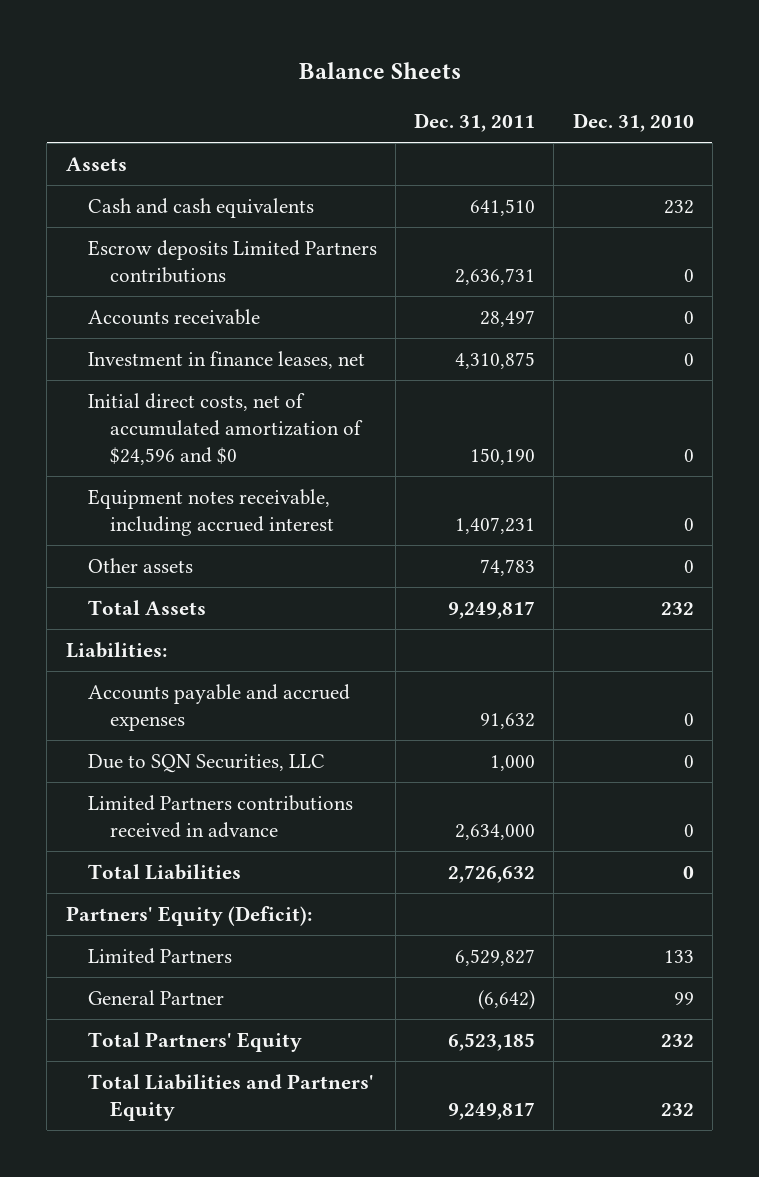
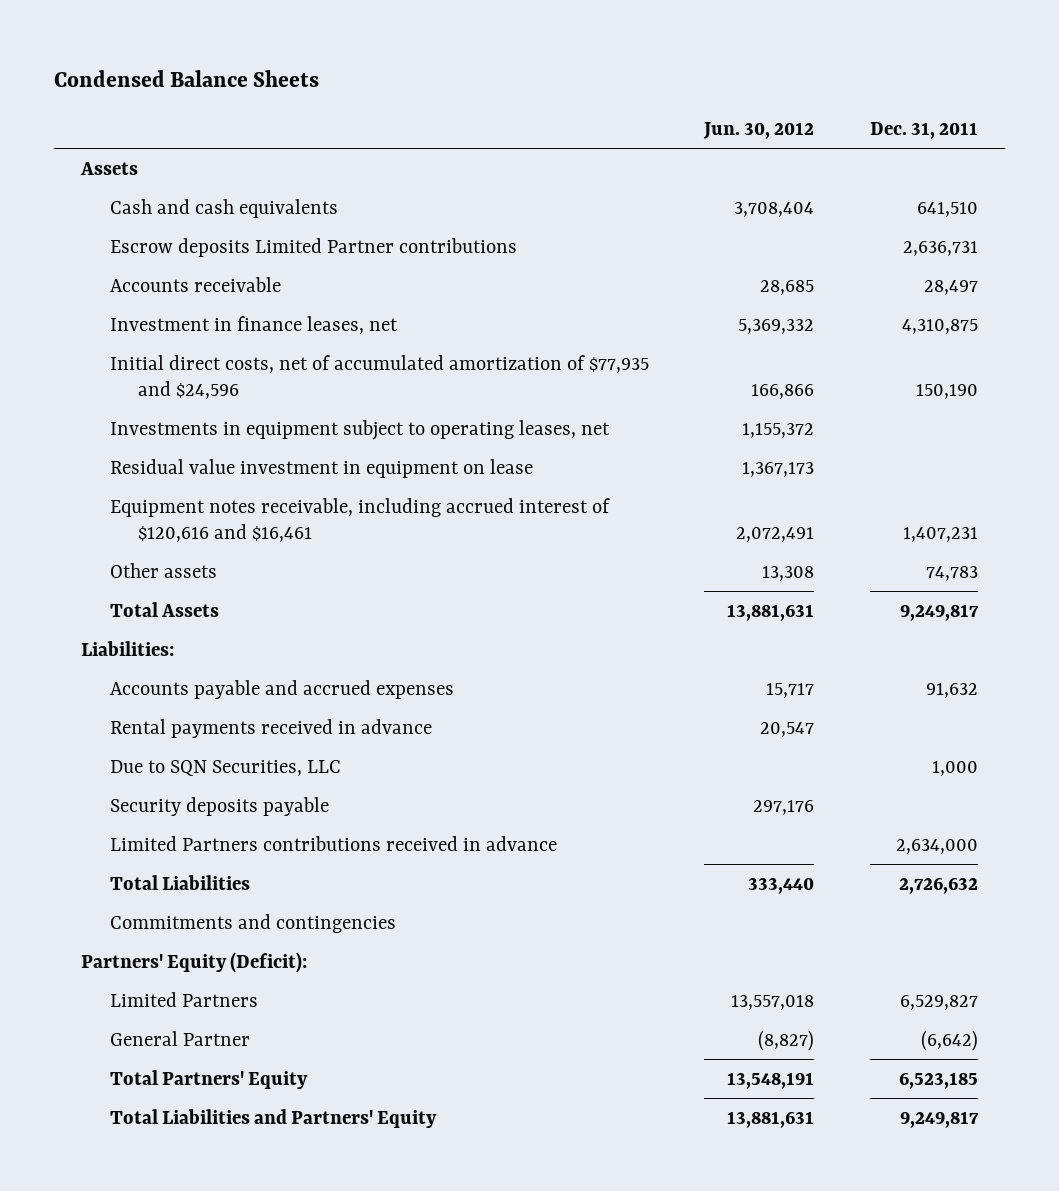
[298,62,461,80] Balance Sheets -> [53,70,319,88] Condensed Balance Sheets
[572,113,694,133] Dec. 31, 2010 -> none
none -> [703,121,815,139] Jun. 30, 2012
[87,239,377,283] Escrow deposits Limited Partners contributions -> [109,237,517,257] Escrow deposits Limited Partner contributions
[87,392,363,465] Initial direct costs, net of accumulated amortization of $24,596 and $0 -> [109,354,649,399] Initial direct costs, net of accumulated amortization of $77,935 and $24,596
none -> [109,419,610,440] Investments in equipment subject to operating leases, net
none -> [109,458,533,478] Residual value investment in equipment on lease
[87,488,334,536] Equipment notes receivable, including accrued interest -> [109,497,610,542] Equipment notes receivable, including accrued interest of $120,616 and $16,461
none -> [109,718,432,738] Rental payments received in advance
none -> [109,796,329,816] Security deposits payable
none -> [109,913,396,933] Commitments and contingencies

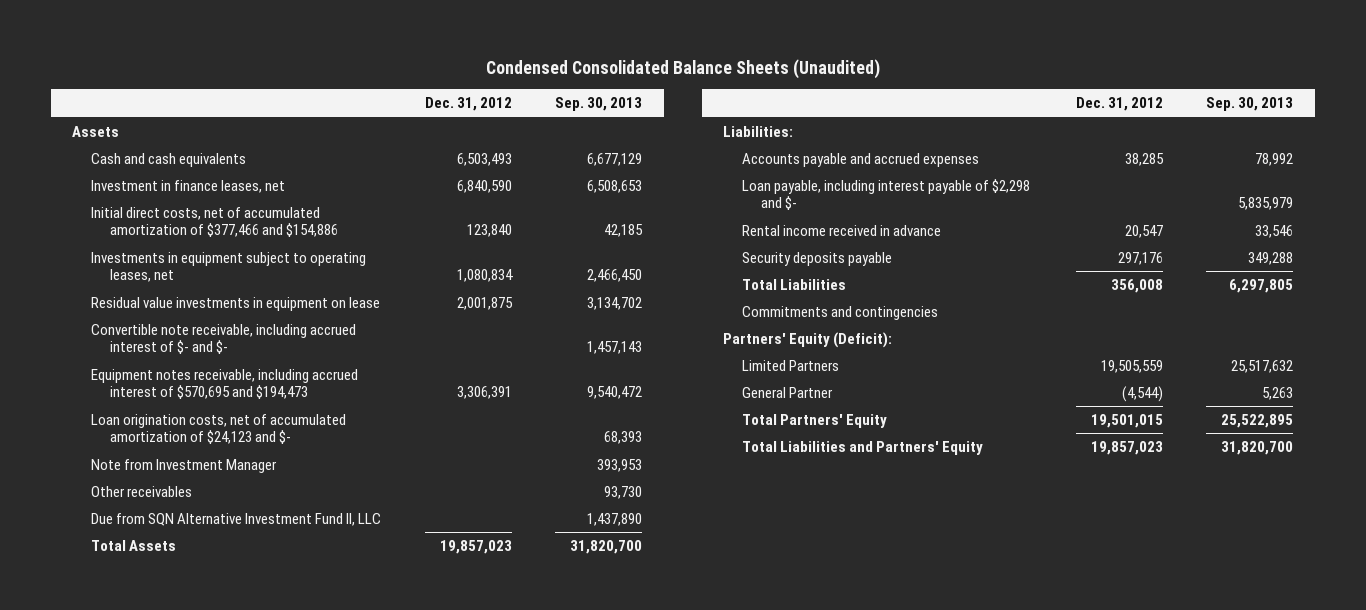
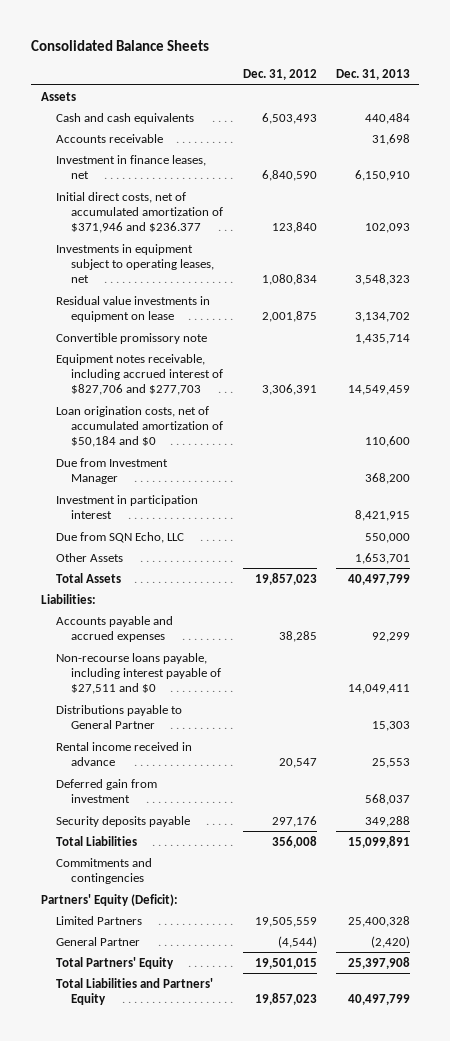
[485,59,880,80] Condensed Consolidated Balance Sheets (Unaudited) -> [31,39,210,51] Consolidated Balance Sheets
[555,97,643,112] Sep. 30, 2013 -> none
none -> [335,69,410,81] Dec. 31, 2013
none -> [56,133,164,143] Accounts receivable
[91,207,338,238] Initial direct costs, net of accumulated amortization of $377,466 and $154,886 -> [56,191,224,234] Initial direct costs, net of accumulated amortization of $371,946 and $236.377
[91,486,193,498] Other receivables -> none
[91,324,357,355] Convertible note receivable, including accrued interest of $- and $- -> [56,332,208,344] Convertible promissory note
[91,369,359,400] Equipment notes receivable, including accrued interest of $570,695 and $194,473 -> [56,353,224,396] Equipment notes receivable, including accrued interest of $827,706 and $277,703
[91,414,347,445] Loan origination costs, net of accumulated amortization of $24,123 and $- -> [56,405,224,448] Loan origination costs, net of accumulated amortization of $50,184 and $0
[91,459,278,474] Note from Investment Manager -> [56,457,169,485] Due from Investment Manager
none -> [56,494,199,520] Investment in participation interest
[91,513,382,527] Due from SQN Alternative Investment Fund II, LLC -> [56,531,185,543] Due from SQN Echo, LLC
none -> [56,552,124,562] Other Assets
[742,179,1031,211] Loan payable, including interest payable of $2,298 and $- -> [56,652,222,695] Non-recourse loans payable, including interest payable of $27,511 and $0
none -> [56,704,183,730] Distributions payable to General Partner
none -> [56,778,158,804] Deferred gain from investment

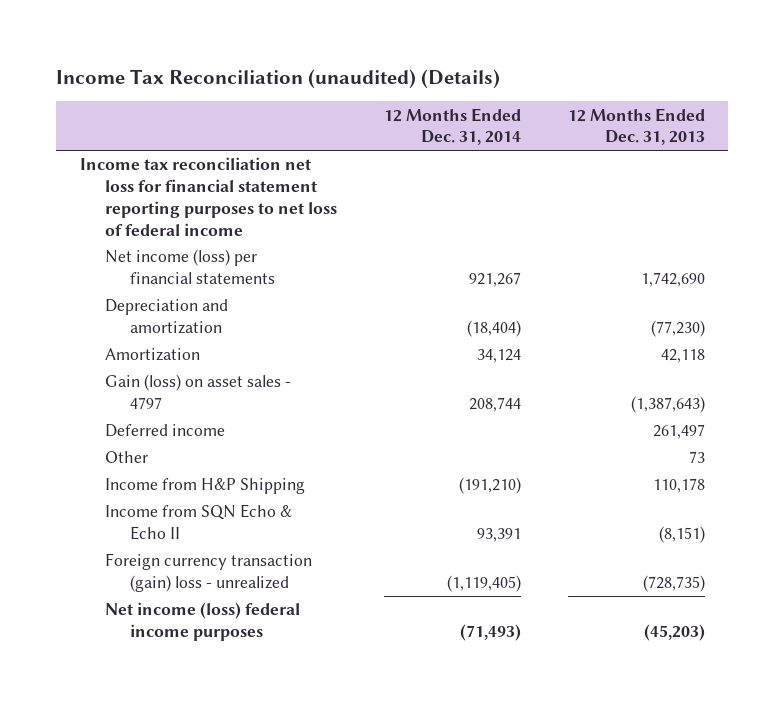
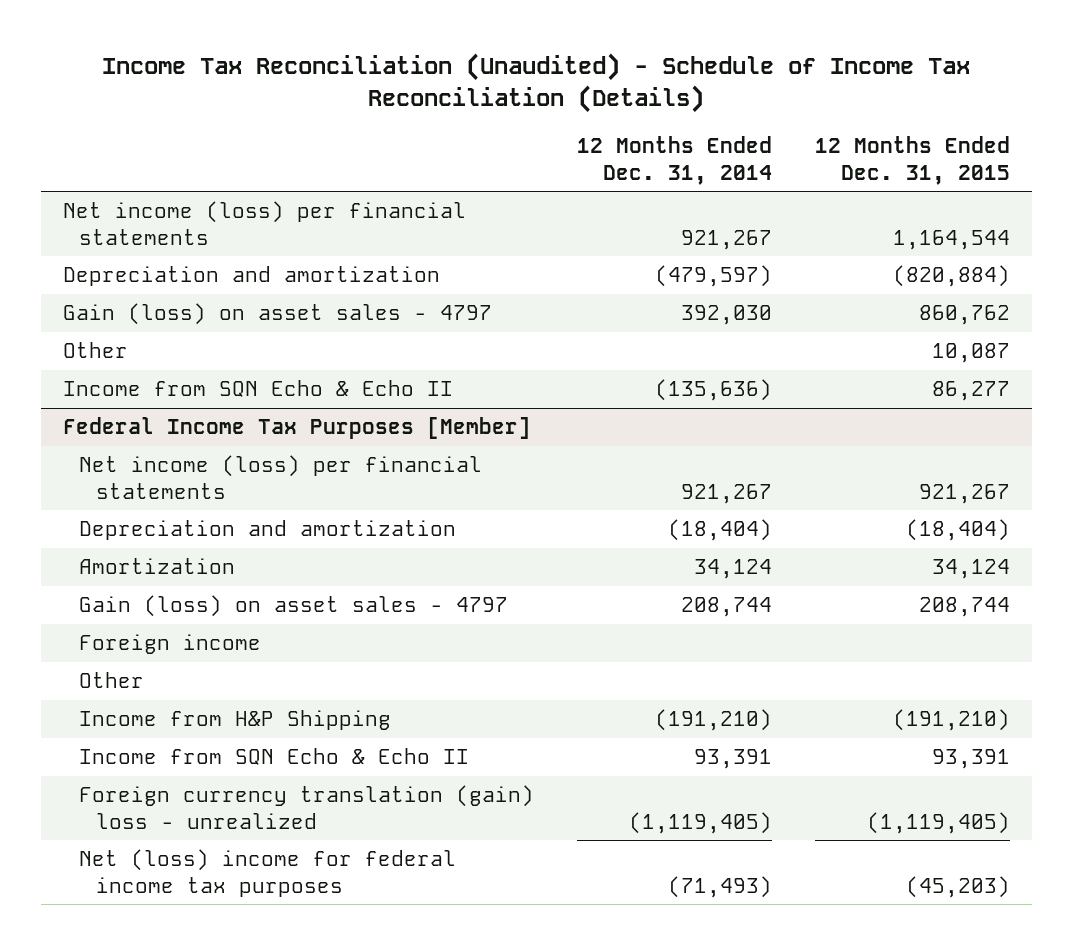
[56,68,501,89] Income Tax Reconciliation (unaudited) (Details) -> [102,52,971,114] Income Tax Reconciliation (Unaudited) - Schedule of Income Tax Reconciliation (Details)
[567,107,705,146] 12 Months Ended Dec. 31, 2013 -> none
none -> [815,136,1011,185] 12 Months Ended Dec. 31, 2015
[79,157,337,236] Income tax reconciliation net loss for financial statement reporting purposes to net loss of federal income -> none
none -> [62,266,440,287] Depreciation and amortization
none -> [62,303,492,326] Gain (loss) on asset sales - 4797
none -> [62,342,128,359] Other
none -> [62,380,453,398] Income from SQN Echo & Echo II
none -> [62,417,531,440] Federal Income Tax Purposes [Member]
none -> [79,455,483,499] Net income (loss) per financial statements
[104,424,225,438] Deferred income -> none
none -> [79,634,262,655] Foreign income
[104,553,312,593] Foreign currency transaction (gain) loss - unrealized -> [79,785,535,829] Foreign currency translation (gain) loss - unrealized
[104,602,300,642] Net income (loss) federal income purposes -> [79,849,457,897] Net (loss) income for federal income tax purposes

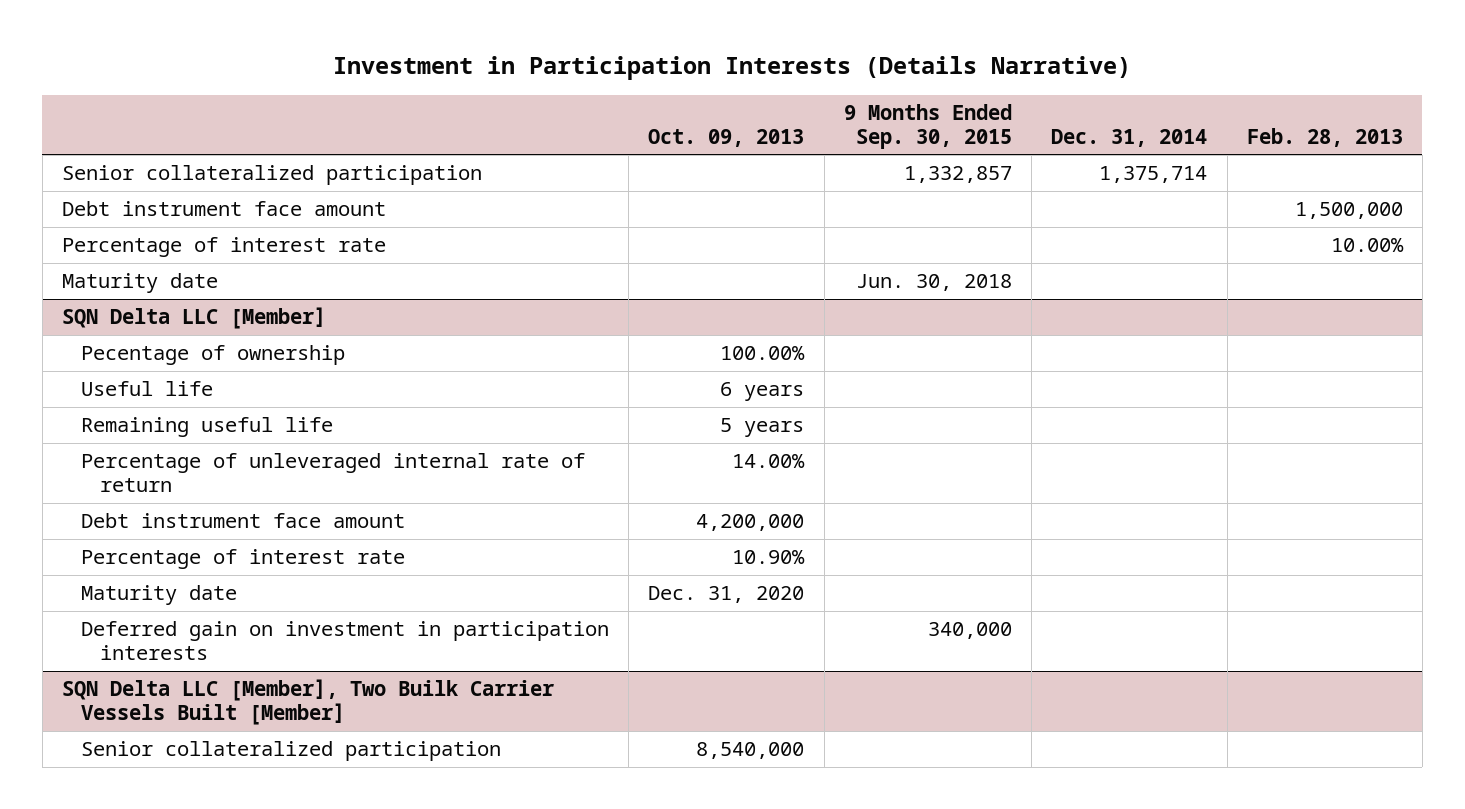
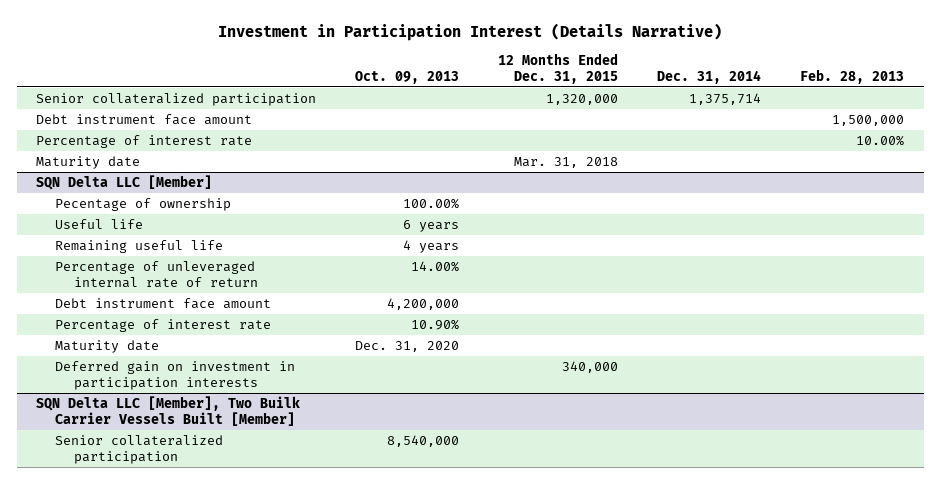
[333,56,1132,81] Investment in Participation Interests (Details Narrative) -> [218,22,723,41] Investment in Participation Interest (Details Narrative)
[843,103,1012,149] 9 Months Ended Sep. 30, 2015 -> none
none -> [498,53,619,84] 12 Months Ended Dec. 31, 2015
[720,418,805,438] 5 years -> [403,240,460,254] 4 years

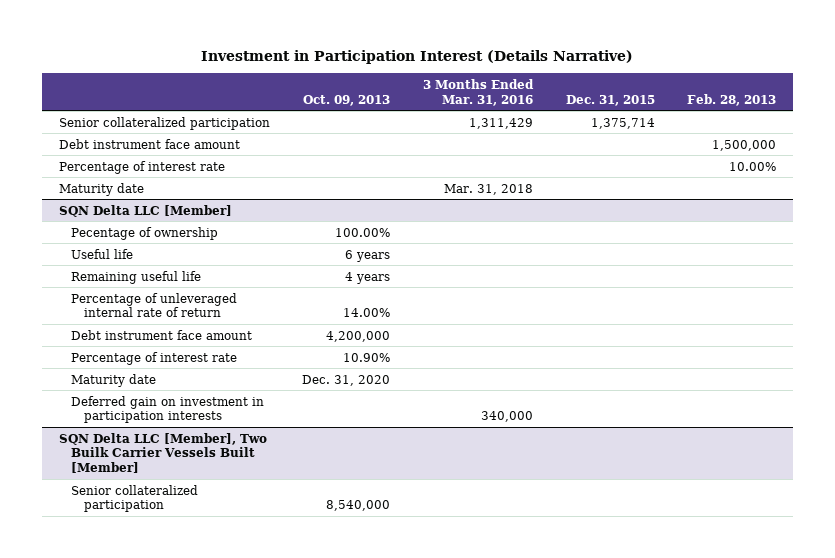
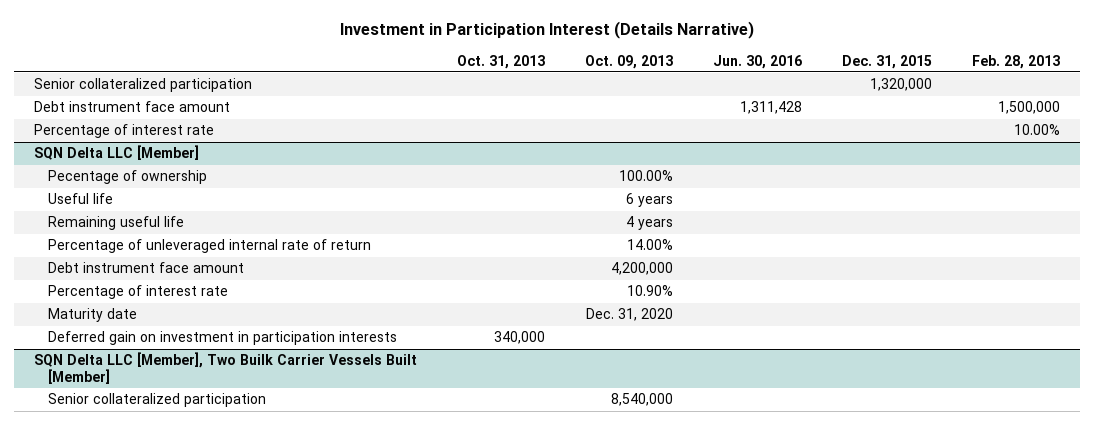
[422,78,534,106] 3 Months Ended Mar. 31, 2016 -> none
none -> [456,54,545,69] Oct. 31, 2013
none -> [712,54,802,69] Jun. 30, 2016
[590,117,655,129] 1,375,714 -> [869,78,932,92] 1,320,000
[58,182,144,196] Maturity date -> none

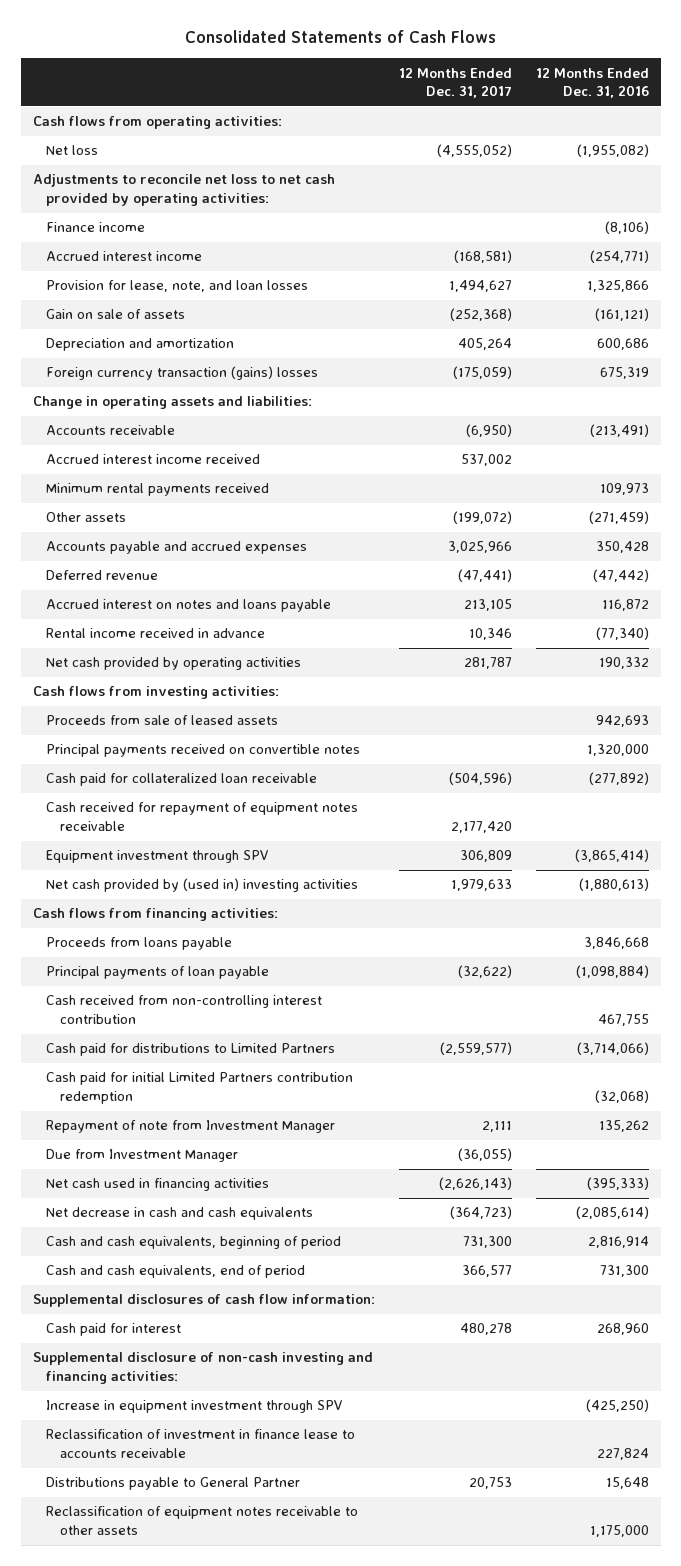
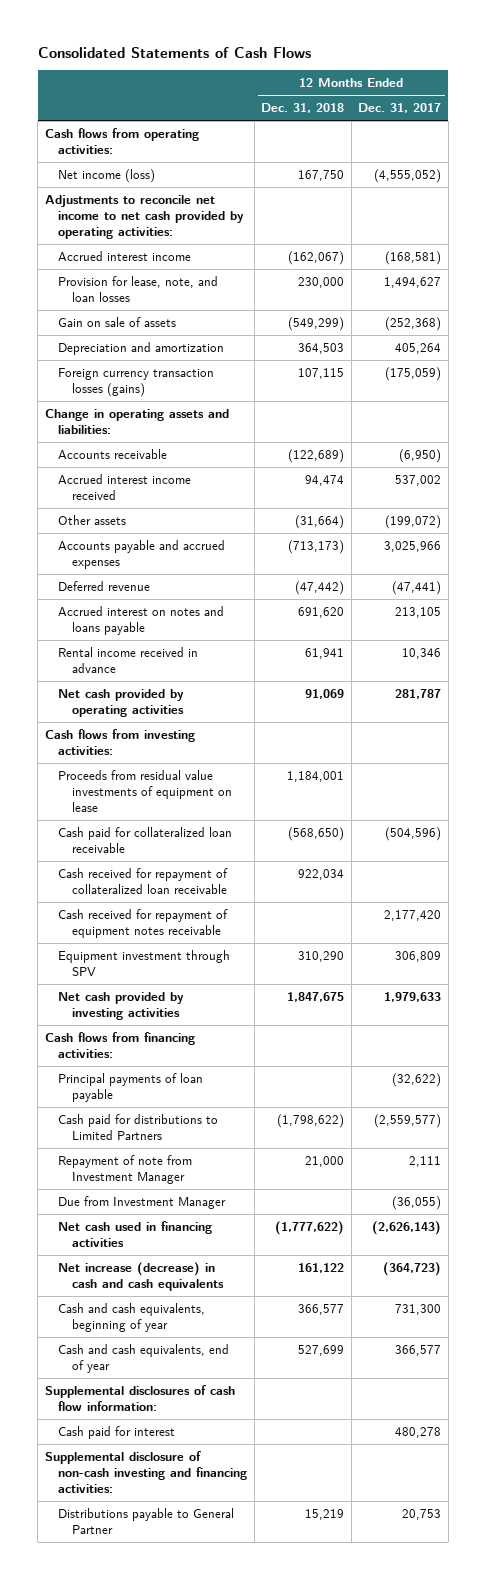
[535,67,649,99] 12 Months Ended Dec. 31, 2016 -> none
none -> [261,103,345,114] Dec. 31, 2018
[46,222,146,233] Finance income -> none
[46,145,99,156] Net loss -> [58,168,156,183] Net income (loss)
[32,174,335,207] Adjustments to reconcile net loss to net cash provided by operating activities: -> [44,194,245,240] Adjustments to reconcile net income to net cash provided by operating activities:
[46,366,319,381] Foreign currency transaction (gains) losses -> [58,367,215,398] Foreign currency transaction losses (gains)
[46,483,270,497] Minimum rental payments received -> none
[46,744,361,758] Principal payments received on convertible notes -> none
[46,715,279,726] Proceeds from sale of leased assets -> [58,769,232,813] Proceeds from residual value investments of equipment on lease
none -> [58,867,229,895] Cash received for repayment of collateralized loan receivable
[46,878,359,893] Net cash provided by (used in) investing activities -> [58,991,185,1021] Net cash provided by investing activities
[46,937,233,951] Proceeds from loans payable -> none
[46,995,323,1025] Cash received from non-controlling interest contribution -> none
[46,1072,354,1105] Cash paid for initial Limited Partners contribution redemption -> none
[46,1207,314,1221] Net decrease in cash and cash equivalents -> [58,1261,224,1292] Net increase (decrease) in cash and cash equivalents
[46,1236,342,1250] Cash and cash equivalents, beginning of period -> [58,1302,206,1333] Cash and cash equivalents, beginning of year
[46,1265,306,1279] Cash and cash equivalents, end of period -> [58,1343,230,1374] Cash and cash equivalents, end of year
[46,1400,344,1414] Increase in equipment investment through SPV -> none
[46,1429,356,1459] Reclassification of investment in finance lease to accounts receivable -> none
[46,1506,359,1536] Reclassification of equipment notes receivable to other assets -> none

